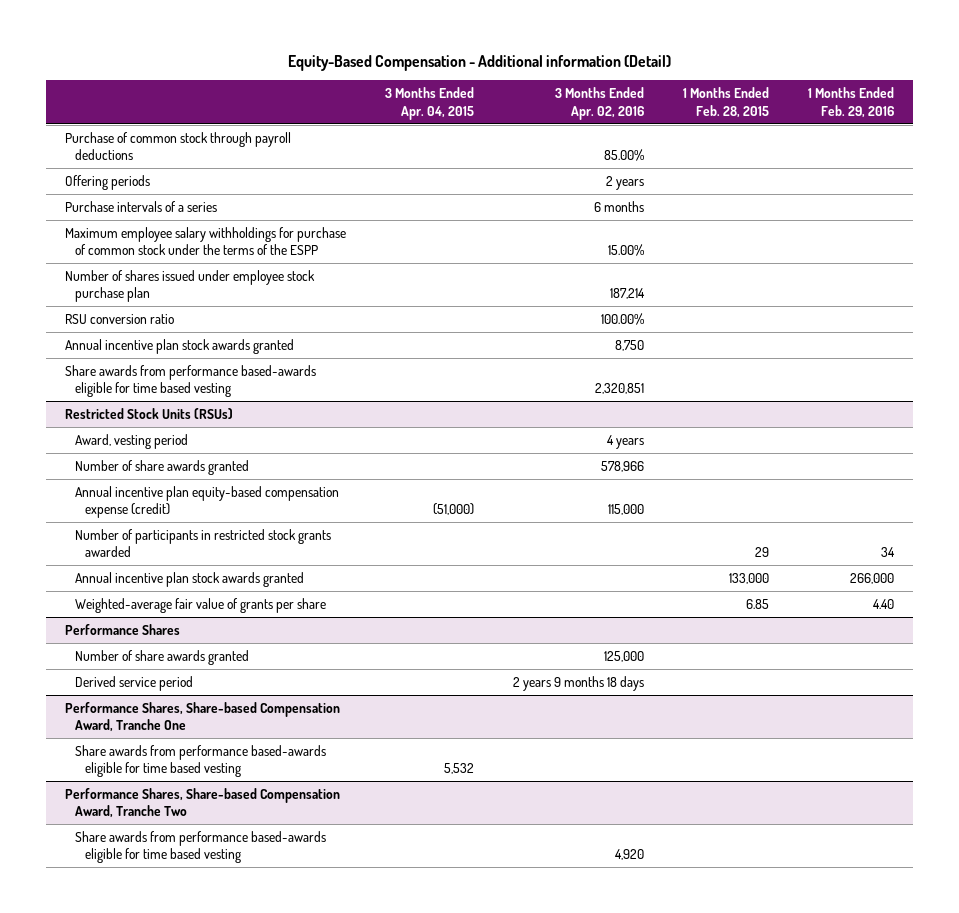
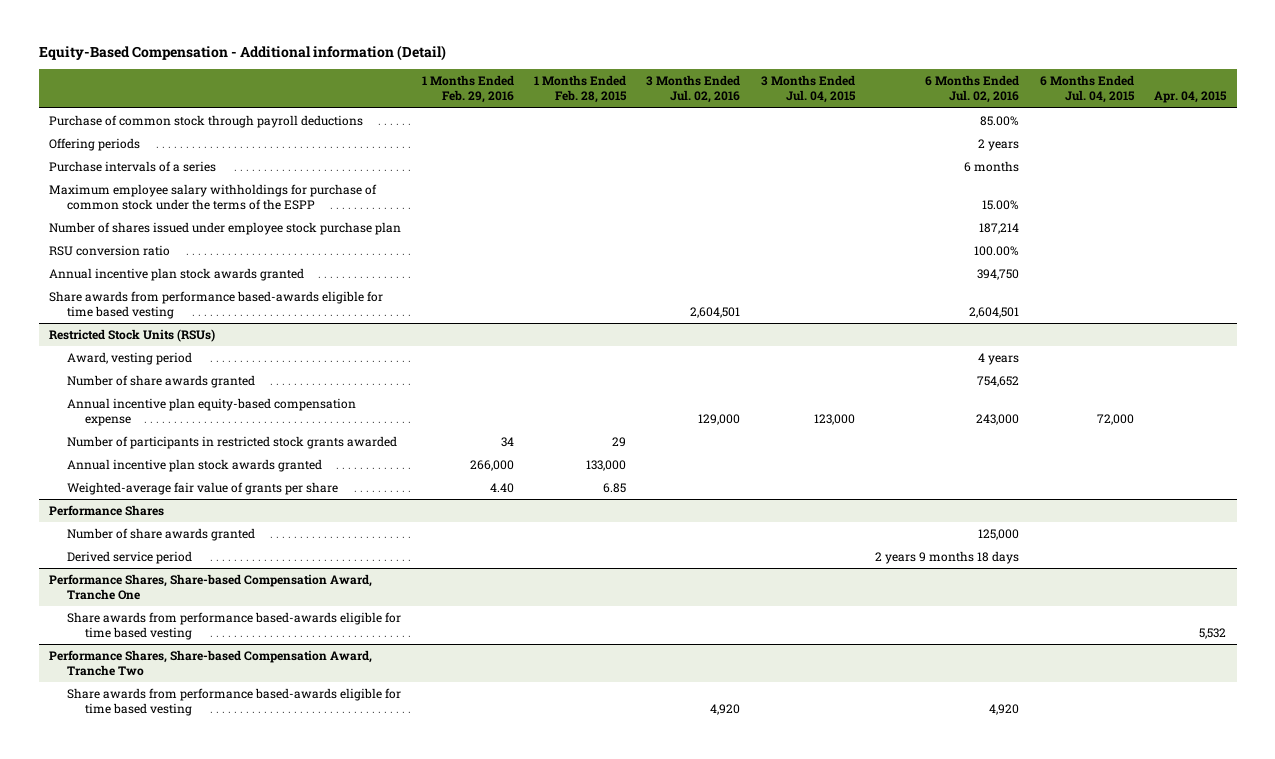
[385,87,475,120] 3 Months Ended Apr. 04, 2015 -> none
[555,87,645,120] 3 Months Ended Apr. 02, 2016 -> none
none -> [646,75,741,104] 3 Months Ended Jul. 02, 2016
none -> [760,75,856,104] 3 Months Ended Jul. 04, 2015
none -> [925,75,1020,104] 6 Months Ended Jul. 02, 2016
none -> [1039,75,1135,104] 6 Months Ended Jul. 04, 2015
none -> [1154,91,1228,104] Apr. 04, 2015
[74,486,339,519] Annual incentive plan equity-based compensation expense (credit) -> [66,397,356,426] Annual incentive plan equity-based compensation expense

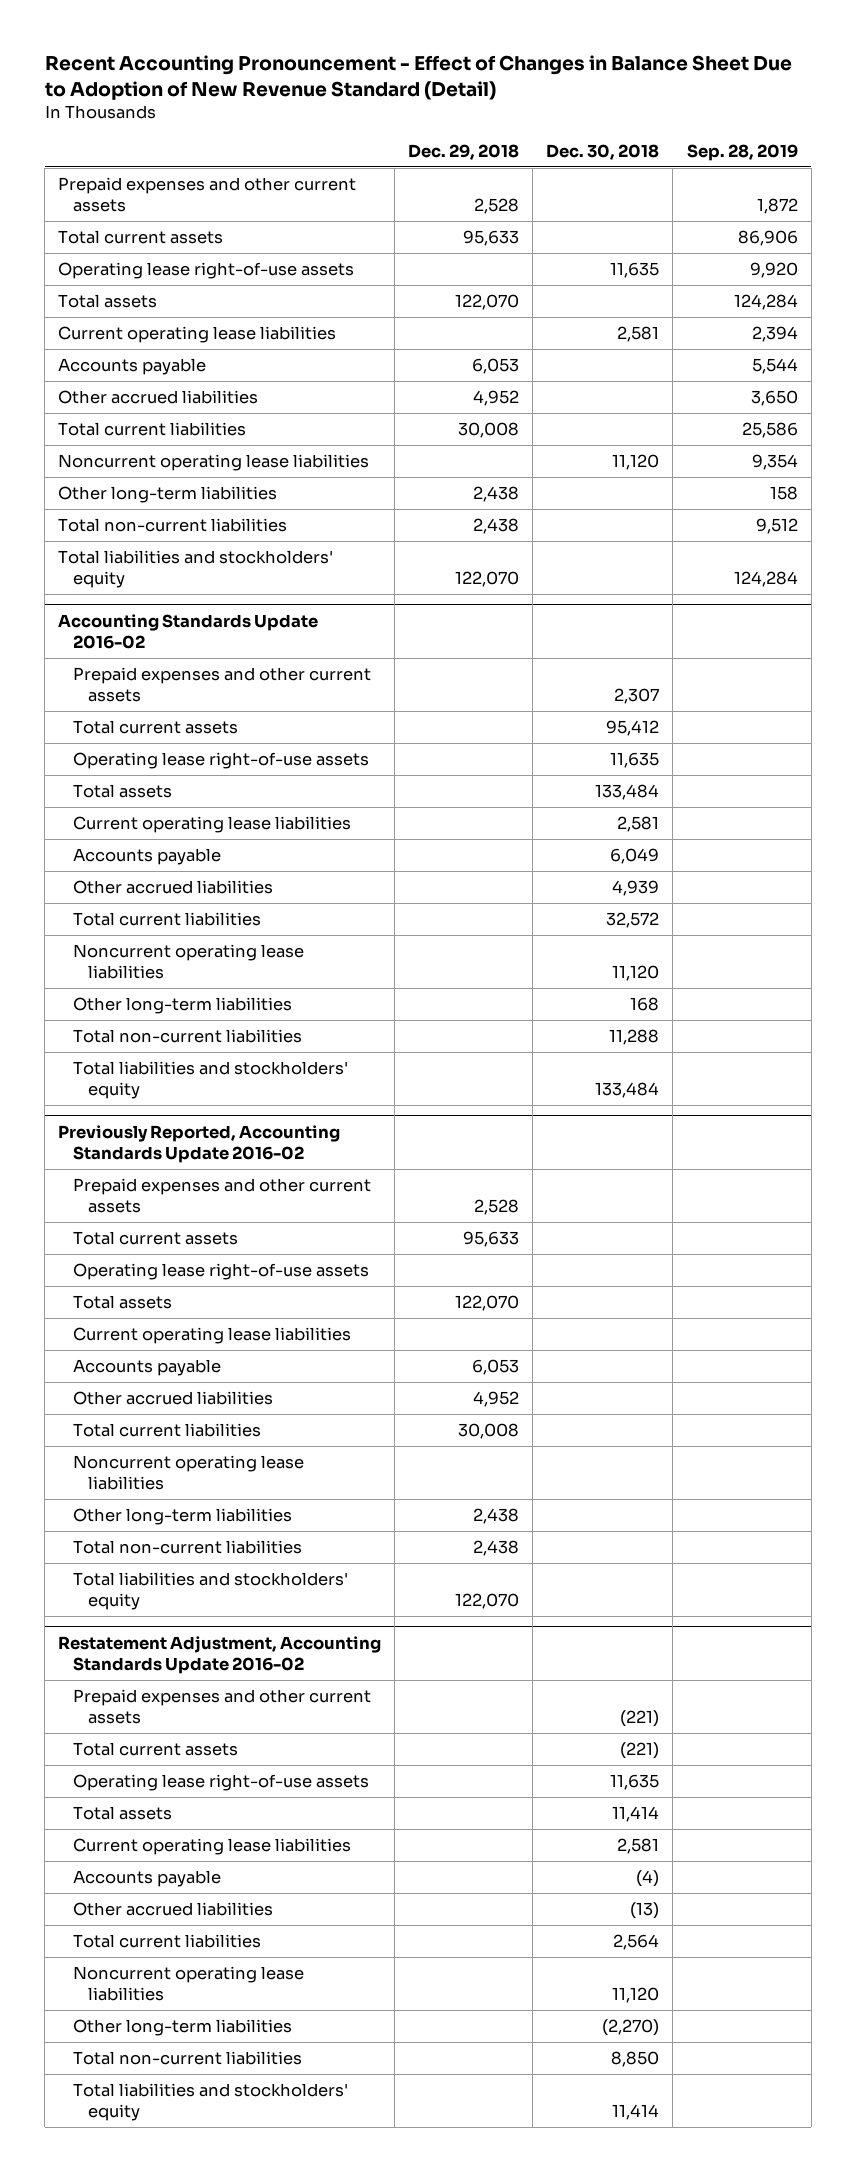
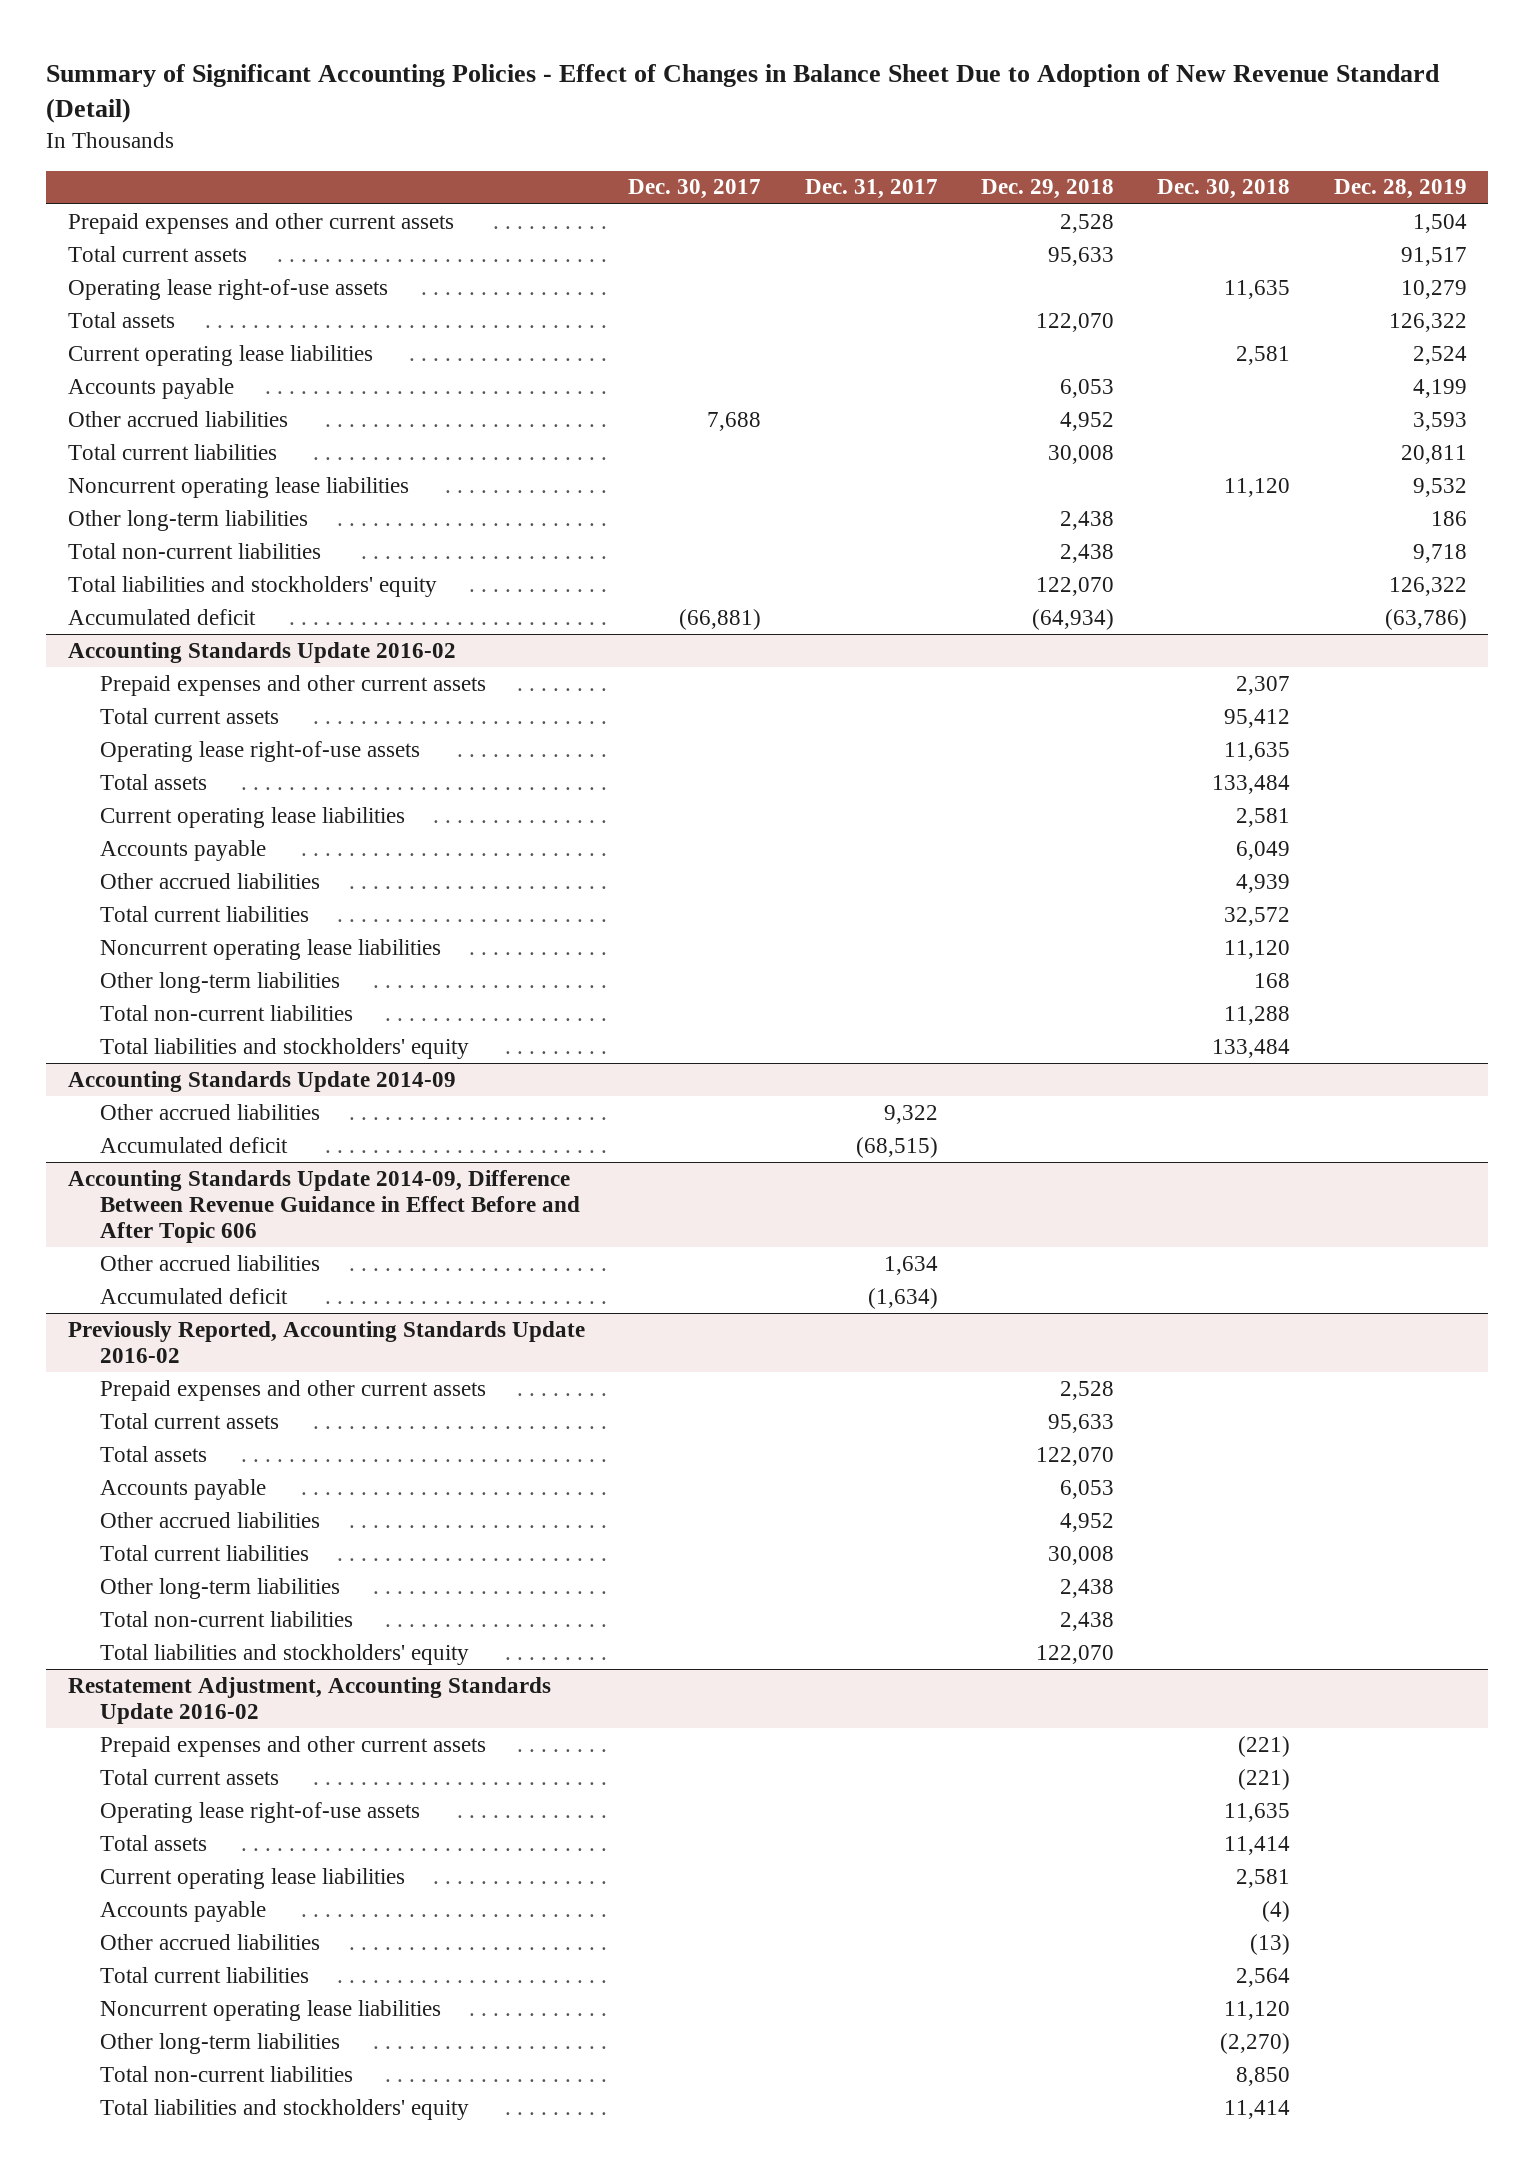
[44,55,792,100] Recent Accounting Pronouncement - Effect of Changes in Balance Sheet Due to Adoption of New Revenue Standard (Detail) -> [46,63,1441,124] Summary of Significant Accounting Policies - Effect of Changes in Balance Sheet Due to Adoption of New Revenue Standard (Detail)
[686,143,798,161] Sep. 28, 2019 -> none
none -> [628,179,762,200] Dec. 30, 2017
none -> [804,179,938,200] Dec. 31, 2017
none -> [1333,179,1467,200] Dec. 28, 2019
none -> [67,608,256,625] Accumulated deficit
none -> [67,1070,456,1092] Accounting Standards Update 2014-09
none -> [99,1103,320,1120] Other accrued liabilities
none -> [99,1136,288,1153] Accumulated deficit
none -> [67,1169,580,1244] Accounting Standards Update 2014-09, Difference Between Revenue Guidance in Effect Before and After Topic 606
none -> [99,1254,320,1271] Other accrued liabilities
none -> [99,1287,288,1304] Accumulated deficit
[73,1263,370,1281] Operating lease right-of-use assets -> none
[73,1327,352,1345] Current operating lease liabilities -> none
[73,1455,305,1491] Noncurrent operating lease liabilities -> none

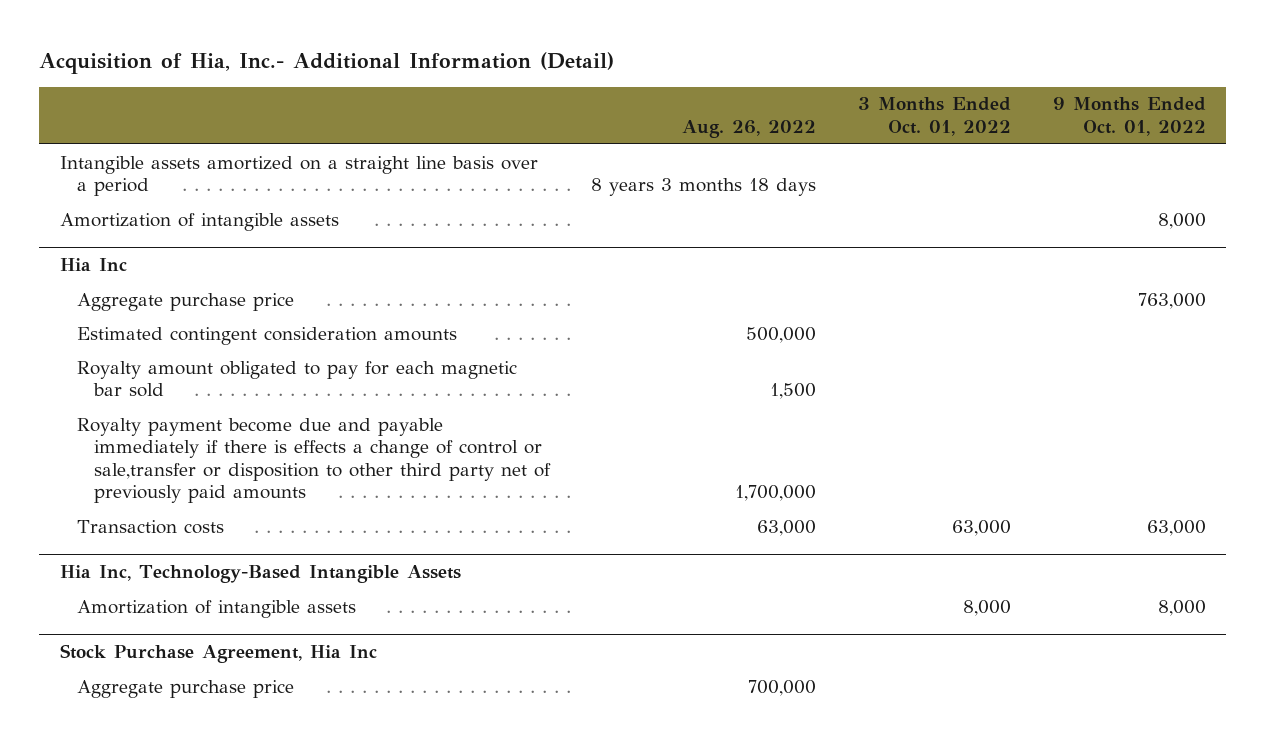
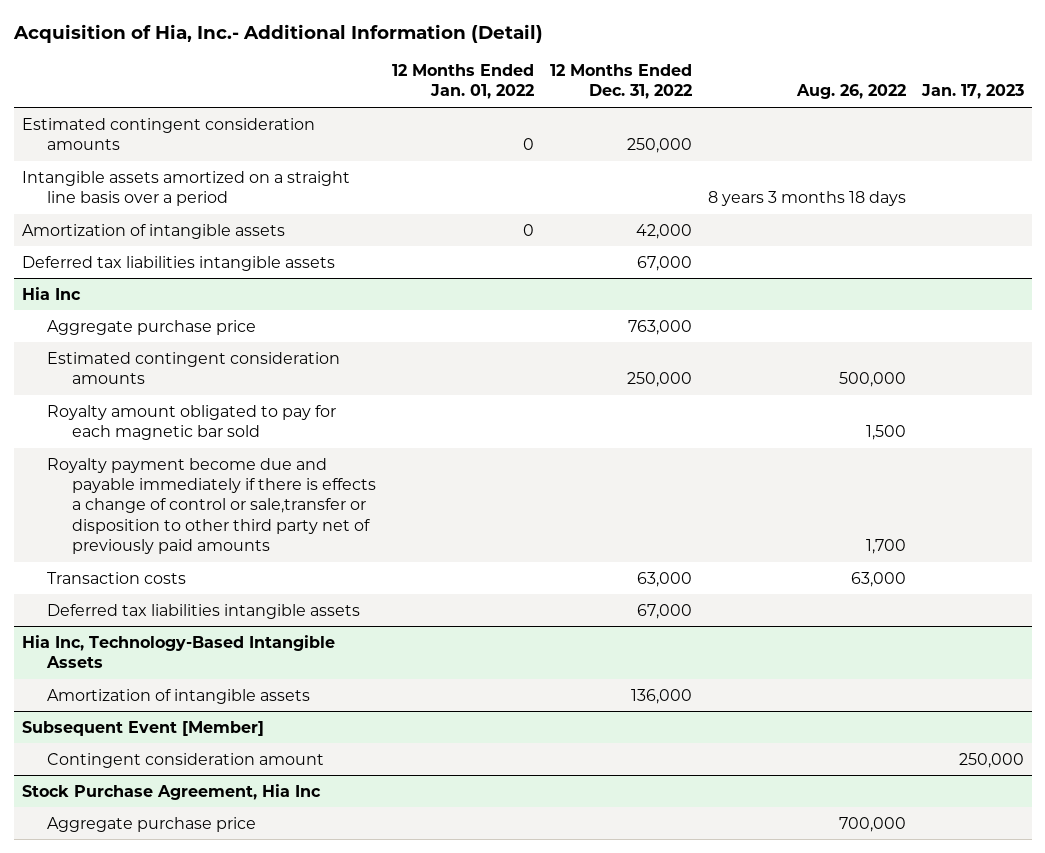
[858,97,1012,136] 3 Months Ended Oct. 01, 2022 -> none
[1052,97,1206,136] 9 Months Ended Oct. 01, 2022 -> none
none -> [391,64,534,100] 12 Months Ended Jan. 01, 2022
none -> [549,64,692,100] 12 Months Ended Dec. 31, 2022
none -> [920,84,1024,100] Jan. 17, 2023
none -> [21,117,315,151] Estimated contingent consideration amounts
none -> [21,255,335,271] Deferred tax liabilities intangible assets
[735,485,817,502] 1,700,000 -> [865,538,906,554] 1,700
none -> [46,603,360,619] Deferred tax liabilities intangible assets
none -> [21,720,264,736] Subsequent Event [Member]
none -> [46,752,324,768] Contingent consideration amount

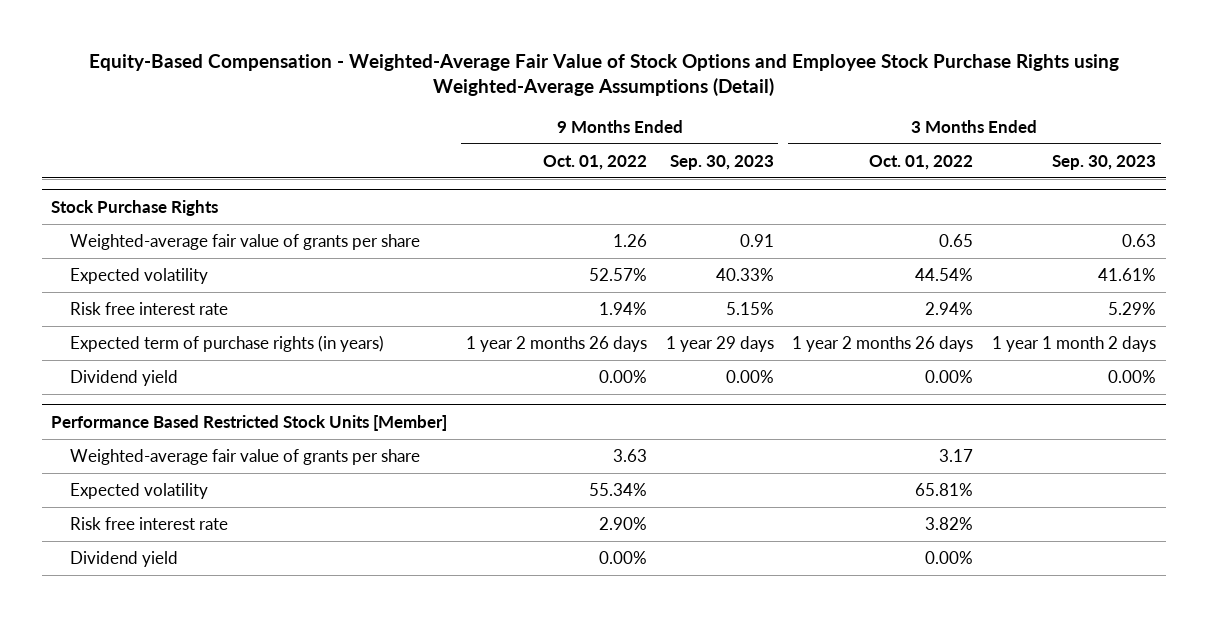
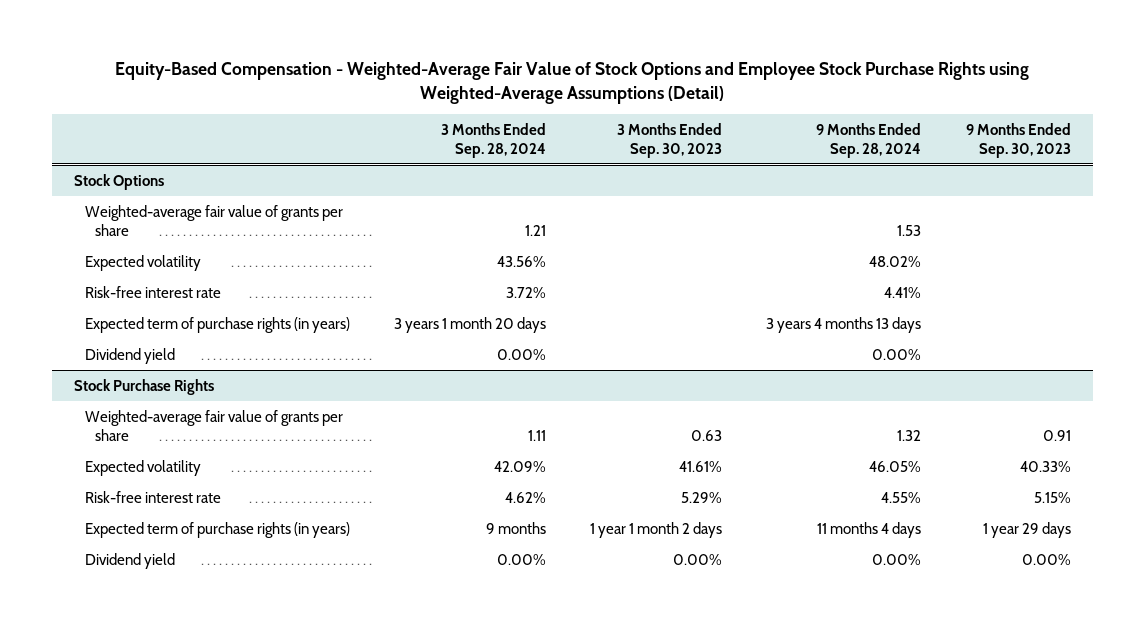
[542,154,647,170] Oct. 01, 2022 -> none
[869,154,974,170] Oct. 01, 2022 -> none
none -> [440,122,546,158] 3 Months Ended Sep. 28, 2024
none -> [816,122,922,158] 9 Months Ended Sep. 28, 2024
none -> [73,173,164,190] Stock Options
none -> [84,204,343,236] Weighted-average fair value of grants per share
none -> [84,254,201,271] Expected volatility
none -> [84,285,221,298] Risk-free interest rate
none -> [84,316,350,333] Expected term of purchase rights (in years)
none -> [84,347,175,364] Dividend yield
[70,302,229,316] Risk free interest rate -> [84,490,221,503] Risk-free interest rate
[51,414,448,431] Performance Based Restricted Stock Units [Member] -> none
[70,449,421,466] Weighted-average fair value of grants per share -> none
[70,483,209,500] Expected volatility -> none
[70,517,229,531] Risk free interest rate -> none
[70,551,179,568] Dividend yield -> none

